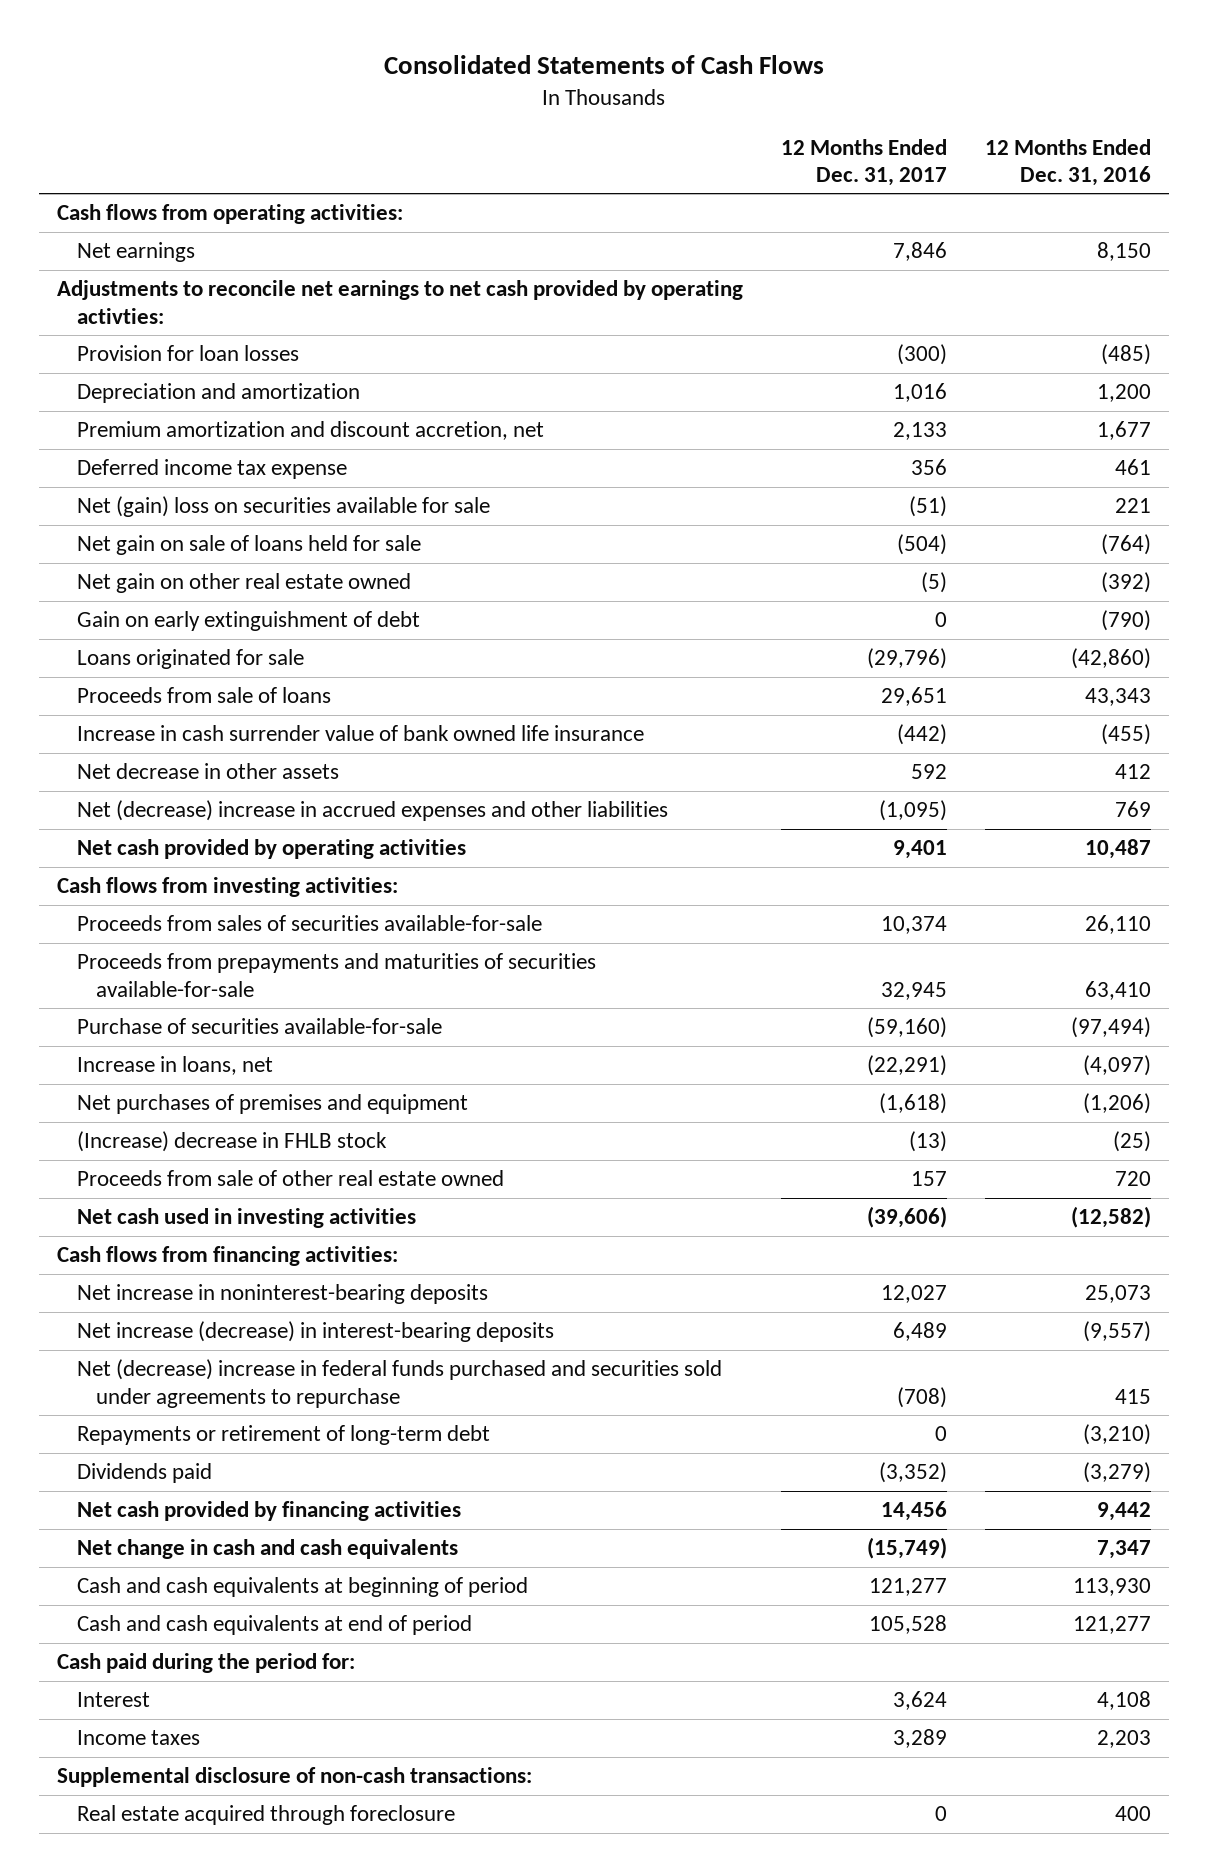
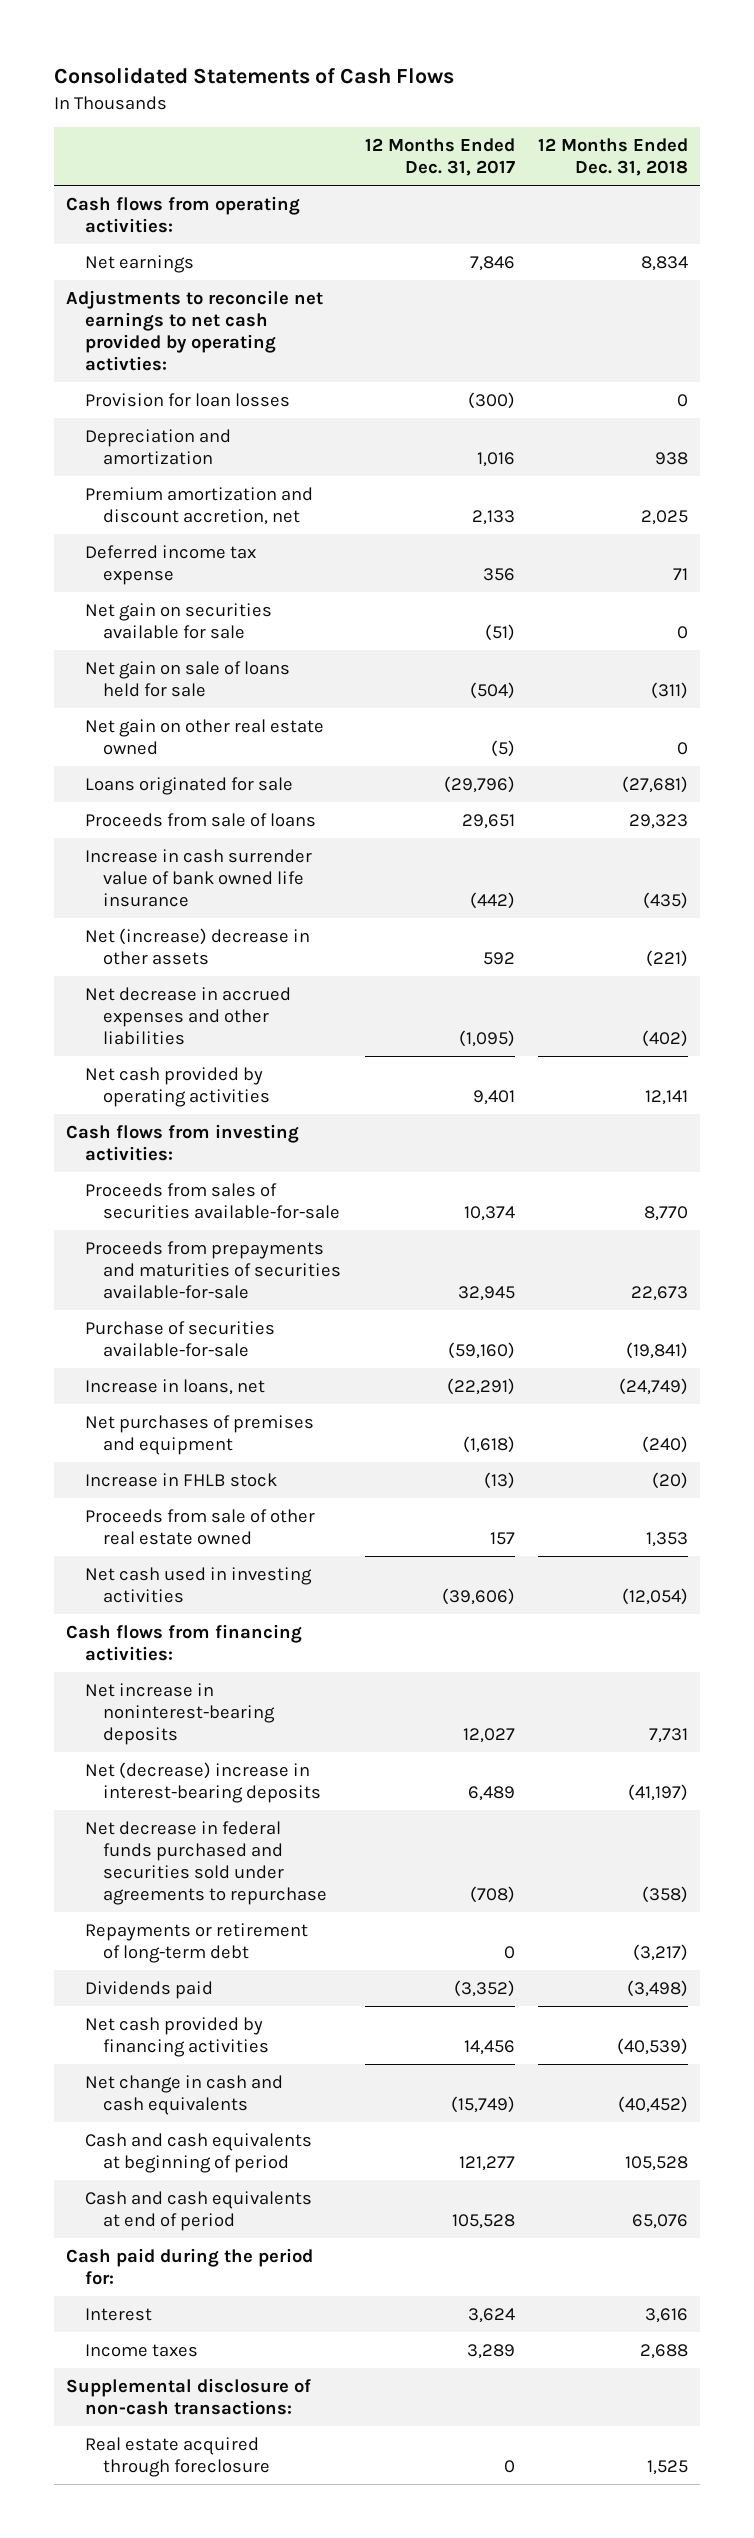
[984,138,1151,186] 12 Months Ended Dec. 31, 2016 -> none
none -> [538,138,689,177] 12 Months Ended Dec. 31, 2018
[76,496,490,518] Net (gain) loss on securities available for sale -> [84,602,272,639] Net gain on securities available for sale
[76,611,420,632] Gain on early extinguishment of debt -> none
[76,763,339,780] Net decrease in other assets -> [84,927,310,965] Net (increase) decrease in other assets
[76,800,668,822] Net (decrease) increase in accrued expenses and other liabilities -> [84,986,291,1045] Net decrease in accrued expenses and other liabilities
[76,1131,387,1153] (Increase) decrease in FHLB stock -> [84,1472,277,1487] Increase in FHLB stock
[76,1321,554,1343] Net increase (decrease) in interest-bearing deposits -> [84,1761,322,1803] Net (decrease) increase in interest-bearing deposits
[76,1359,722,1408] Net (decrease) increase in federal funds purchased and securities sold under agreements to repurchase -> [84,1820,328,1905] Net decrease in federal funds purchased and securities sold under agreements to repurchase

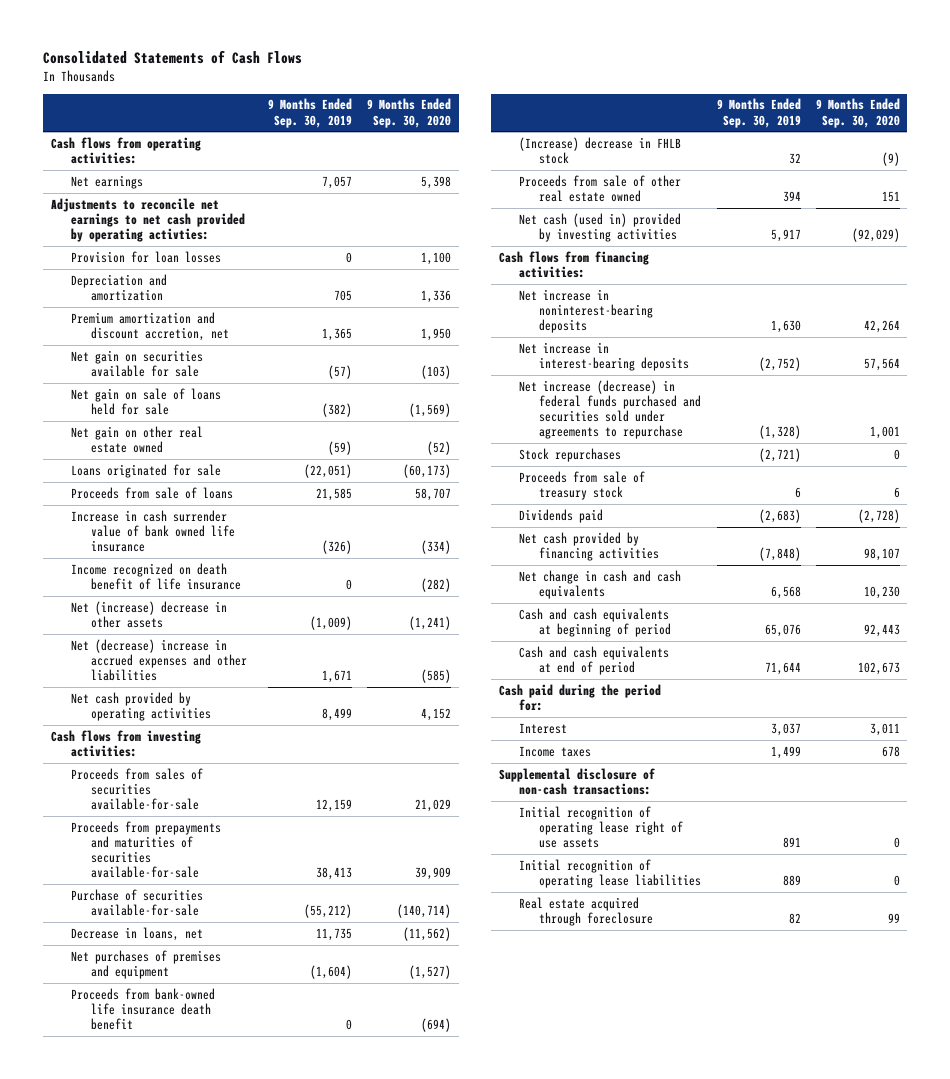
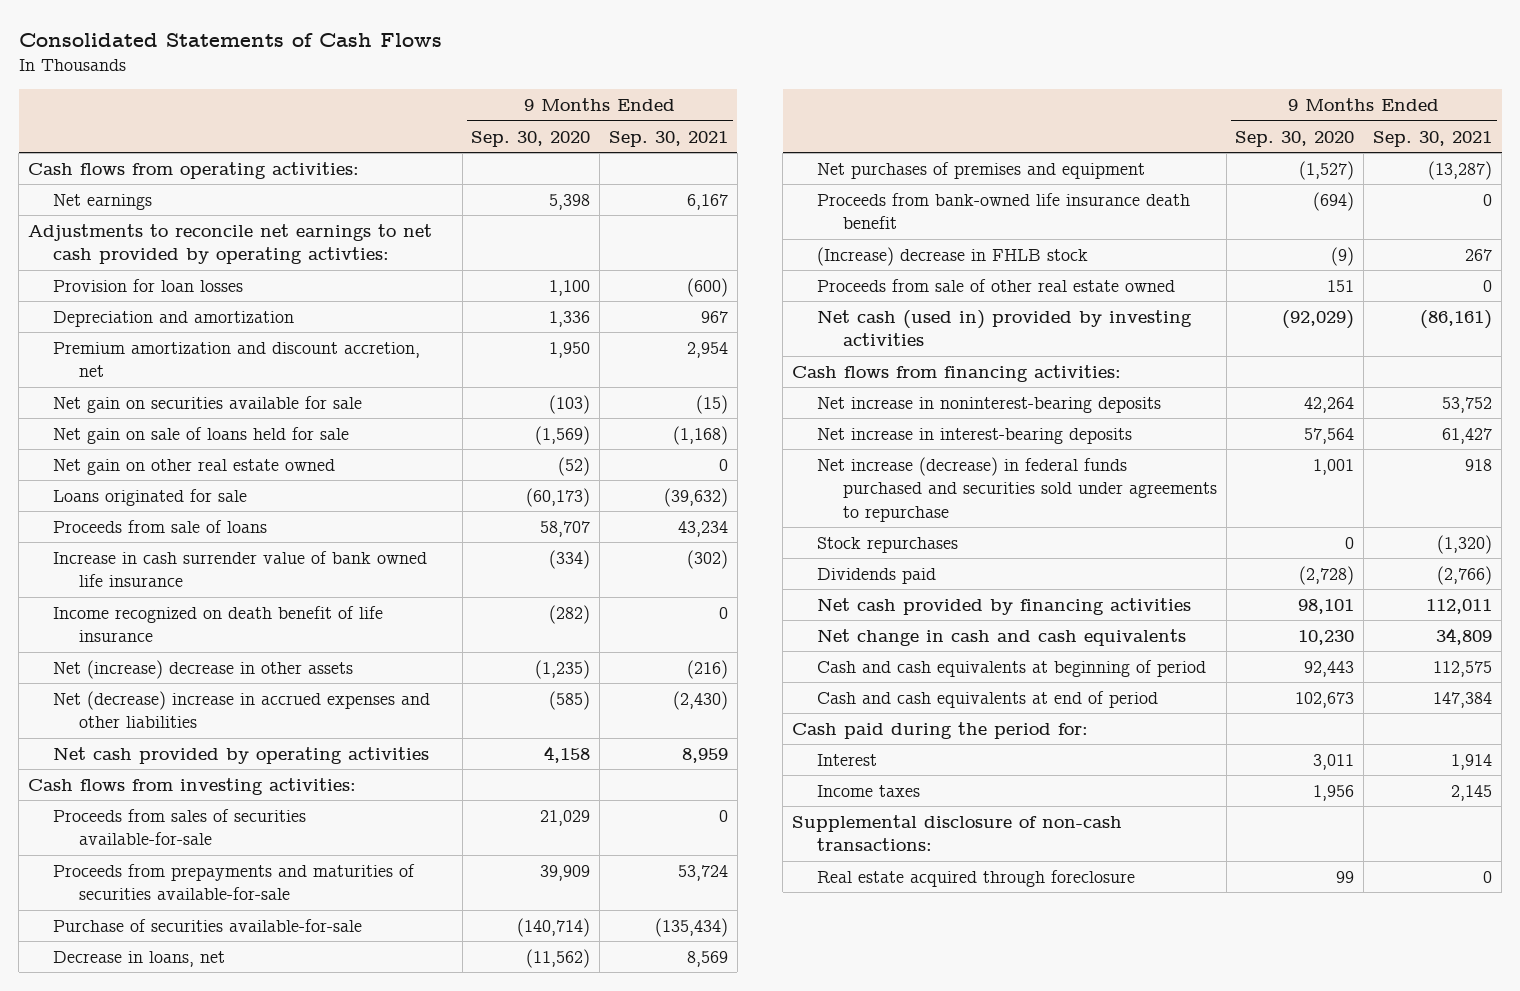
[268,98,353,128] 9 Months Ended Sep. 30, 2019 -> none
none -> [609,130,729,147] Sep. 30, 2021
[409,615,452,630] (1,241) -> [535,659,591,679] (1,235)
[421,707,452,721] 4,152 -> [544,745,591,763] 4,158
[519,470,646,500] Proceeds from sale of treasury stock -> none
[863,547,900,561] 98,107 -> [1298,598,1355,614] 98,101
[881,745,900,757] 678 -> [1313,784,1355,801] 1,956
[519,805,684,849] Initial recognition of operating lease right of use assets -> none
[519,858,702,888] Initial recognition of operating lease liabilities -> none

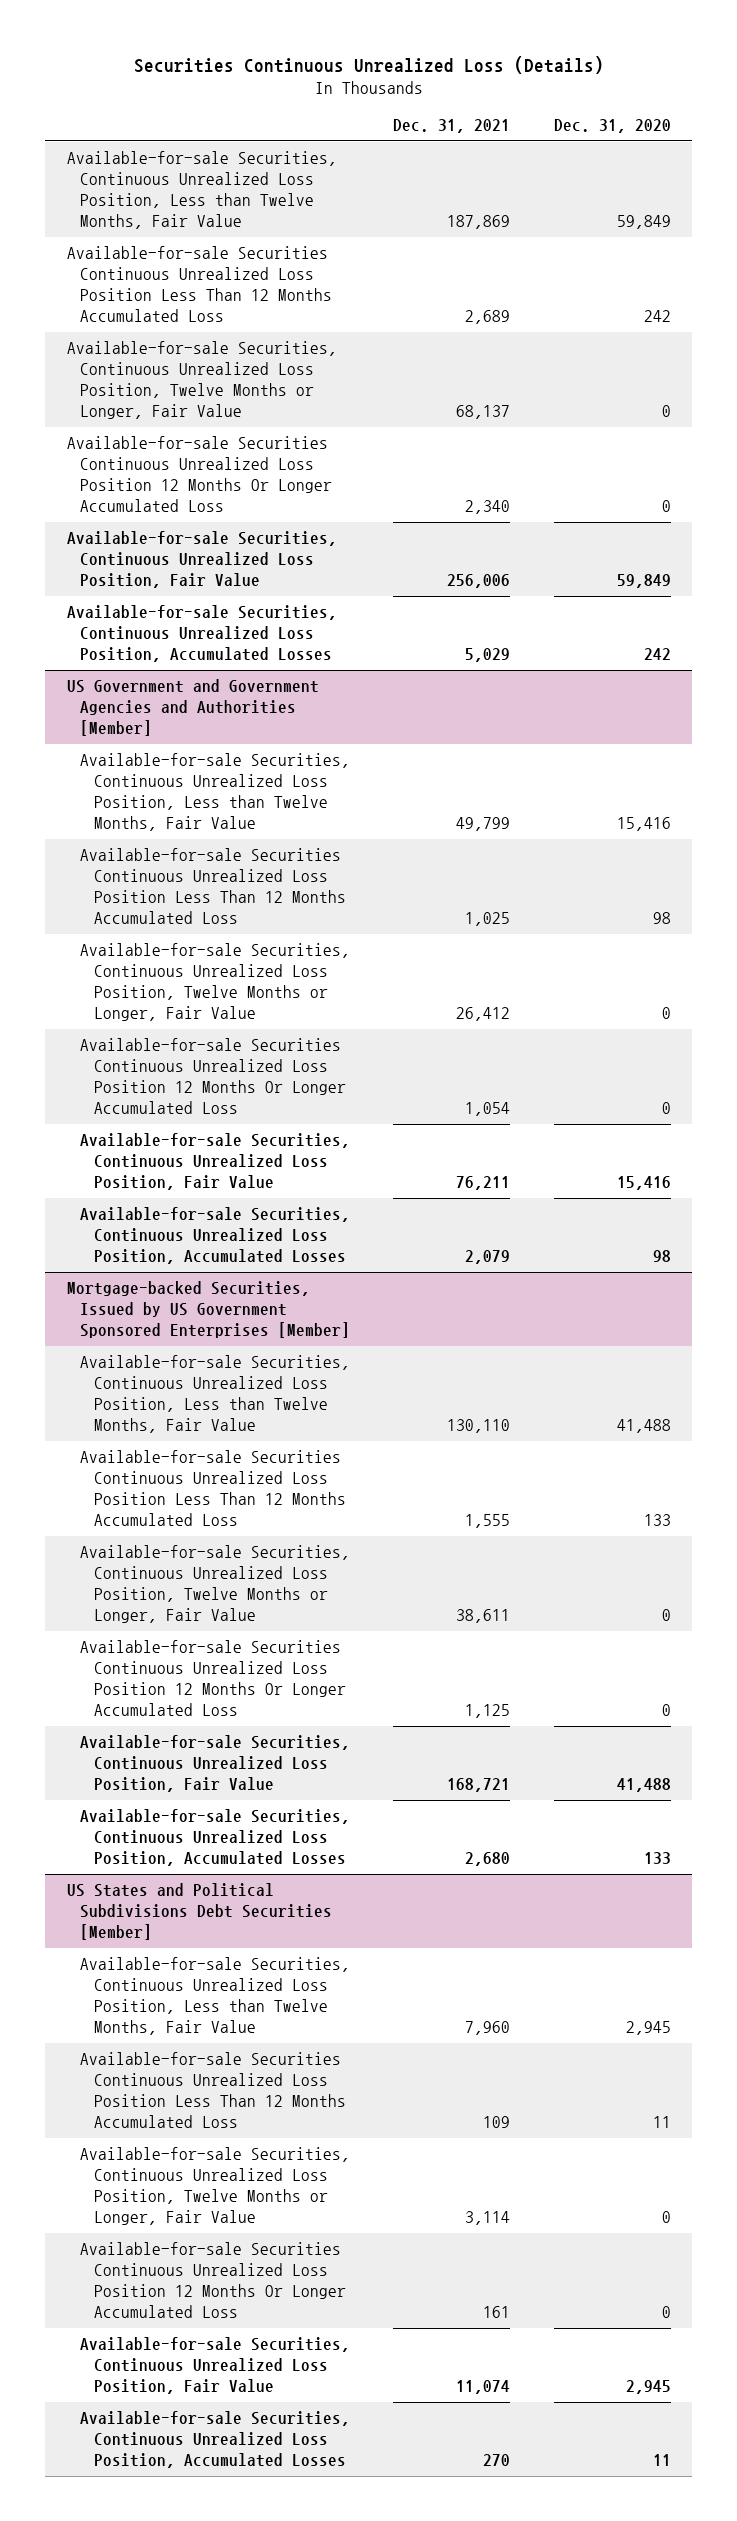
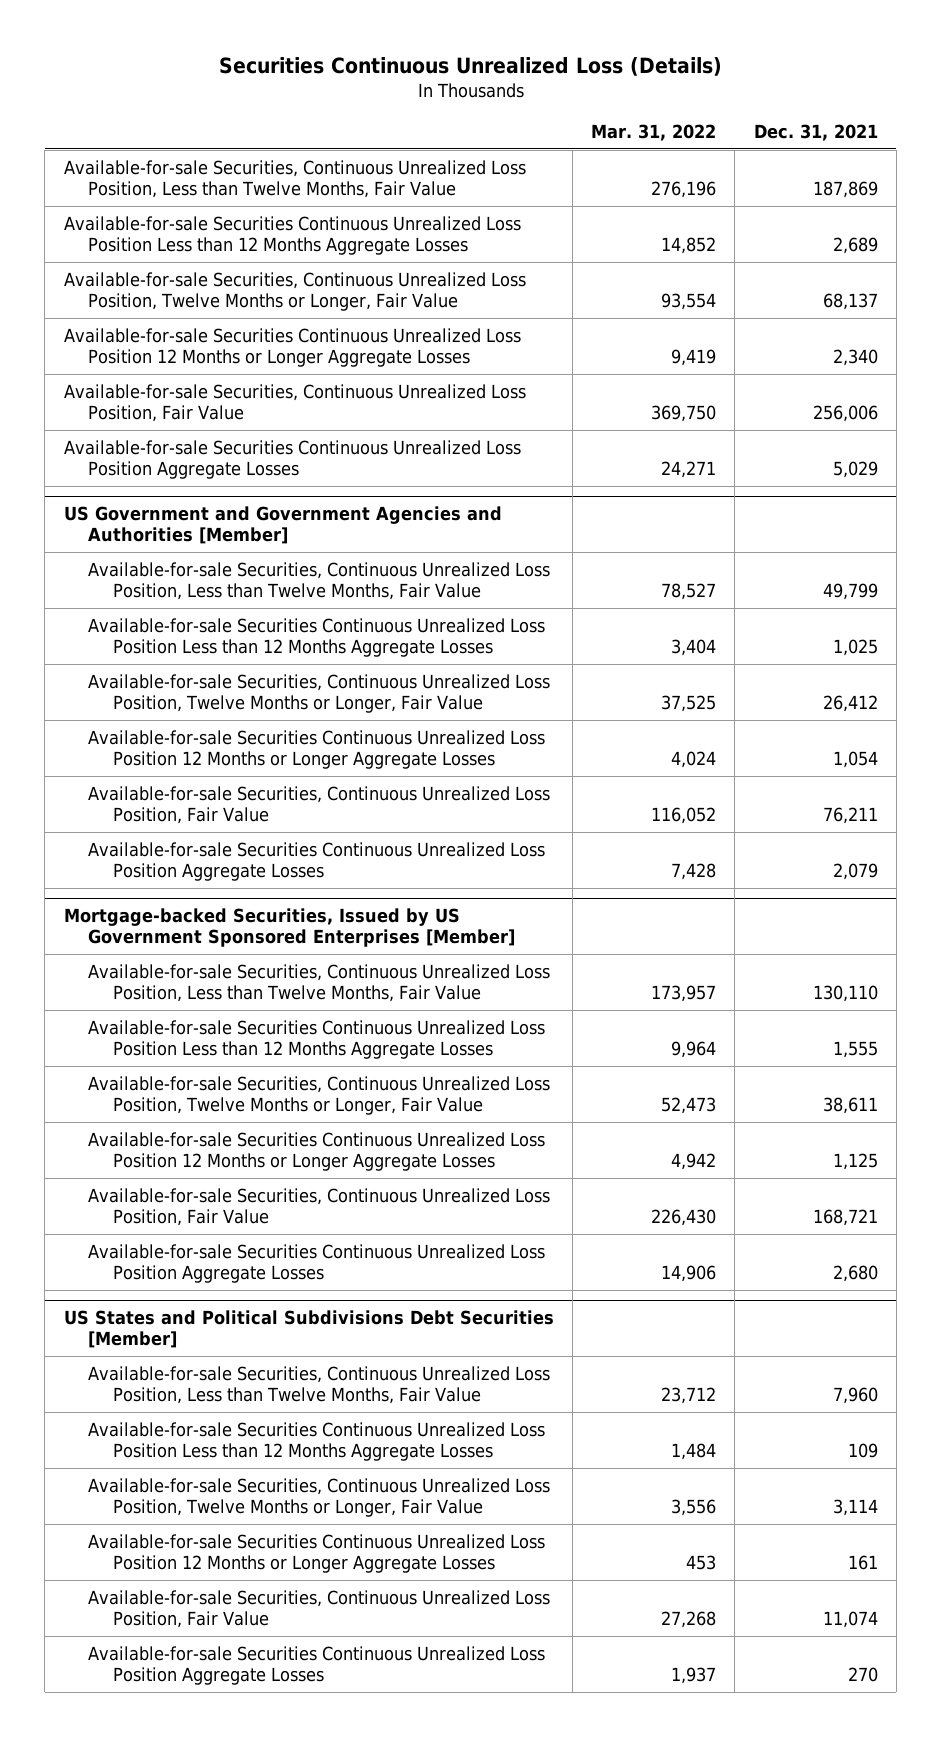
[553,119,671,134] Dec. 31, 2020 -> none
none -> [591,124,717,142] Mar. 31, 2022
[66,246,333,323] Available-for-sale Securities Continuous Unrealized Loss Position Less Than 12 Months Accumulated Loss -> [63,215,521,255] Available-for-sale Securities Continuous Unrealized Loss Position Less than 12 Months Aggregate Losses
[66,436,333,513] Available-for-sale Securities Continuous Unrealized Loss Position 12 Months Or Longer Accumulated Loss -> [63,327,521,367] Available-for-sale Securities Continuous Unrealized Loss Position 12 Months or Longer Aggregate Losses
[66,605,337,663] Available-for-sale Securities, Continuous Unrealized Loss Position, Accumulated Losses -> [63,439,521,479] Available-for-sale Securities Continuous Unrealized Loss Position Aggregate Losses
[80,848,346,925] Available-for-sale Securities Continuous Unrealized Loss Position Less Than 12 Months Accumulated Loss -> [88,617,546,657] Available-for-sale Securities Continuous Unrealized Loss Position Less than 12 Months Aggregate Losses
[80,1038,346,1115] Available-for-sale Securities Continuous Unrealized Loss Position 12 Months Or Longer Accumulated Loss -> [88,729,546,769] Available-for-sale Securities Continuous Unrealized Loss Position 12 Months or Longer Aggregate Losses
[80,1207,351,1265] Available-for-sale Securities, Continuous Unrealized Loss Position, Accumulated Losses -> [88,841,546,881] Available-for-sale Securities Continuous Unrealized Loss Position Aggregate Losses
[80,1450,346,1527] Available-for-sale Securities Continuous Unrealized Loss Position Less Than 12 Months Accumulated Loss -> [88,1019,546,1059] Available-for-sale Securities Continuous Unrealized Loss Position Less than 12 Months Aggregate Losses
[80,1640,346,1717] Available-for-sale Securities Continuous Unrealized Loss Position 12 Months Or Longer Accumulated Loss -> [88,1131,546,1171] Available-for-sale Securities Continuous Unrealized Loss Position 12 Months or Longer Aggregate Losses
[80,1809,351,1867] Available-for-sale Securities, Continuous Unrealized Loss Position, Accumulated Losses -> [88,1243,546,1283] Available-for-sale Securities Continuous Unrealized Loss Position Aggregate Losses
[80,2052,346,2129] Available-for-sale Securities Continuous Unrealized Loss Position Less Than 12 Months Accumulated Loss -> [88,1421,546,1461] Available-for-sale Securities Continuous Unrealized Loss Position Less than 12 Months Aggregate Losses
[80,2242,346,2319] Available-for-sale Securities Continuous Unrealized Loss Position 12 Months Or Longer Accumulated Loss -> [88,1533,546,1573] Available-for-sale Securities Continuous Unrealized Loss Position 12 Months or Longer Aggregate Losses
[80,2411,351,2469] Available-for-sale Securities, Continuous Unrealized Loss Position, Accumulated Losses -> [88,1645,546,1685] Available-for-sale Securities Continuous Unrealized Loss Position Aggregate Losses

